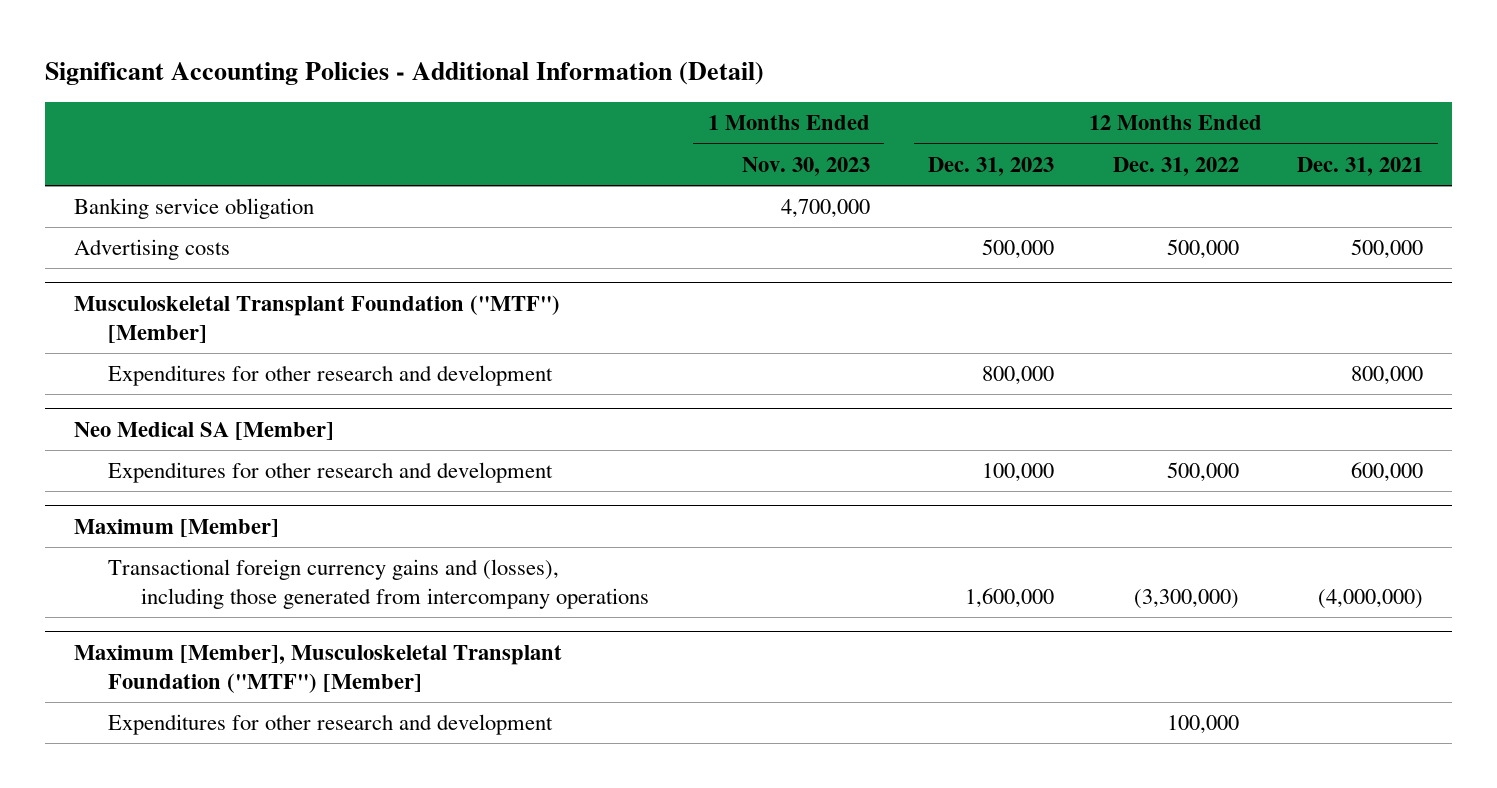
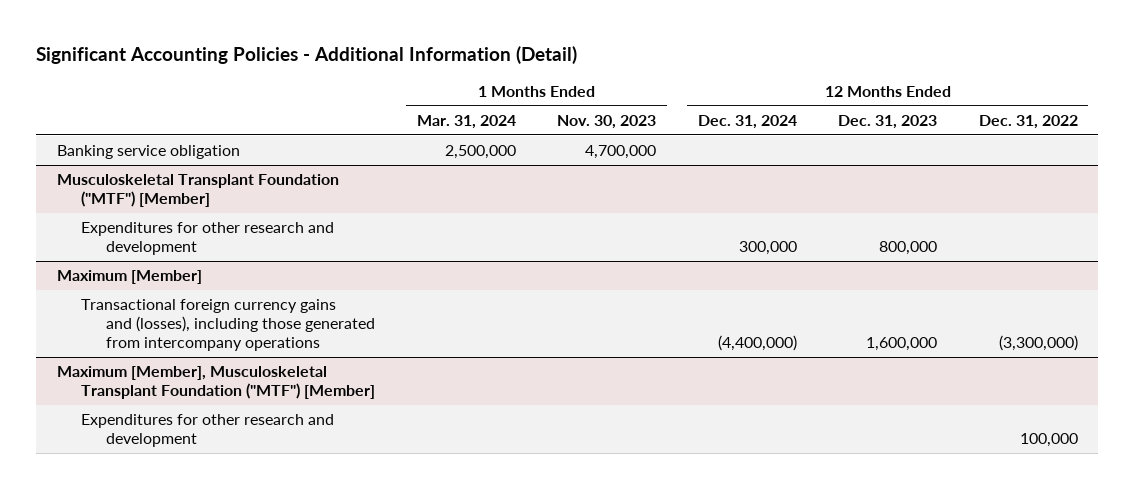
[1297,156,1424,176] Dec. 31, 2021 -> none
none -> [416,115,516,130] Mar. 31, 2024
none -> [697,115,797,130] Dec. 31, 2024
[73,239,230,261] Advertising costs -> none
[73,421,334,440] Neo Medical SA [Member] -> none
[107,462,553,484] Expenditures for other research and development -> none

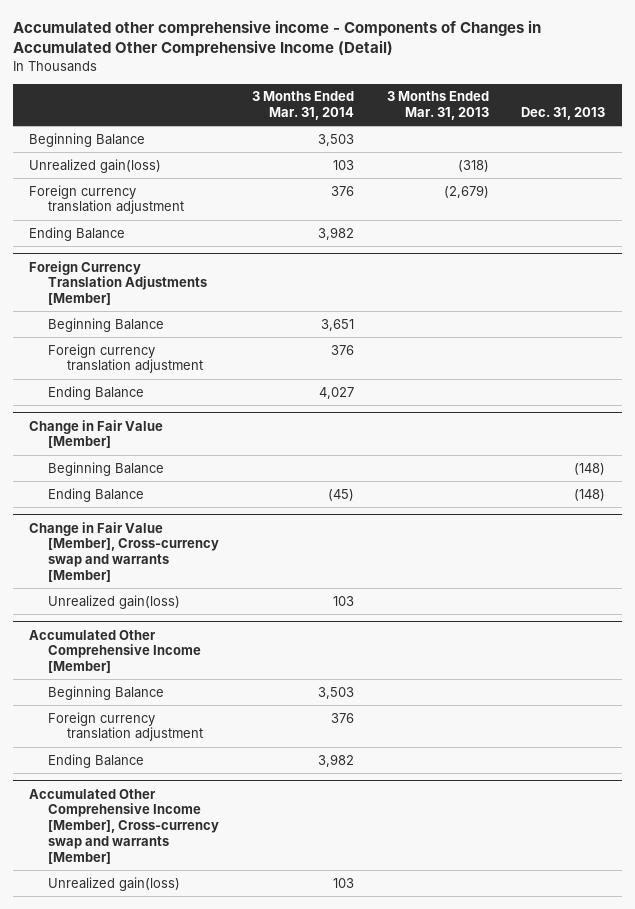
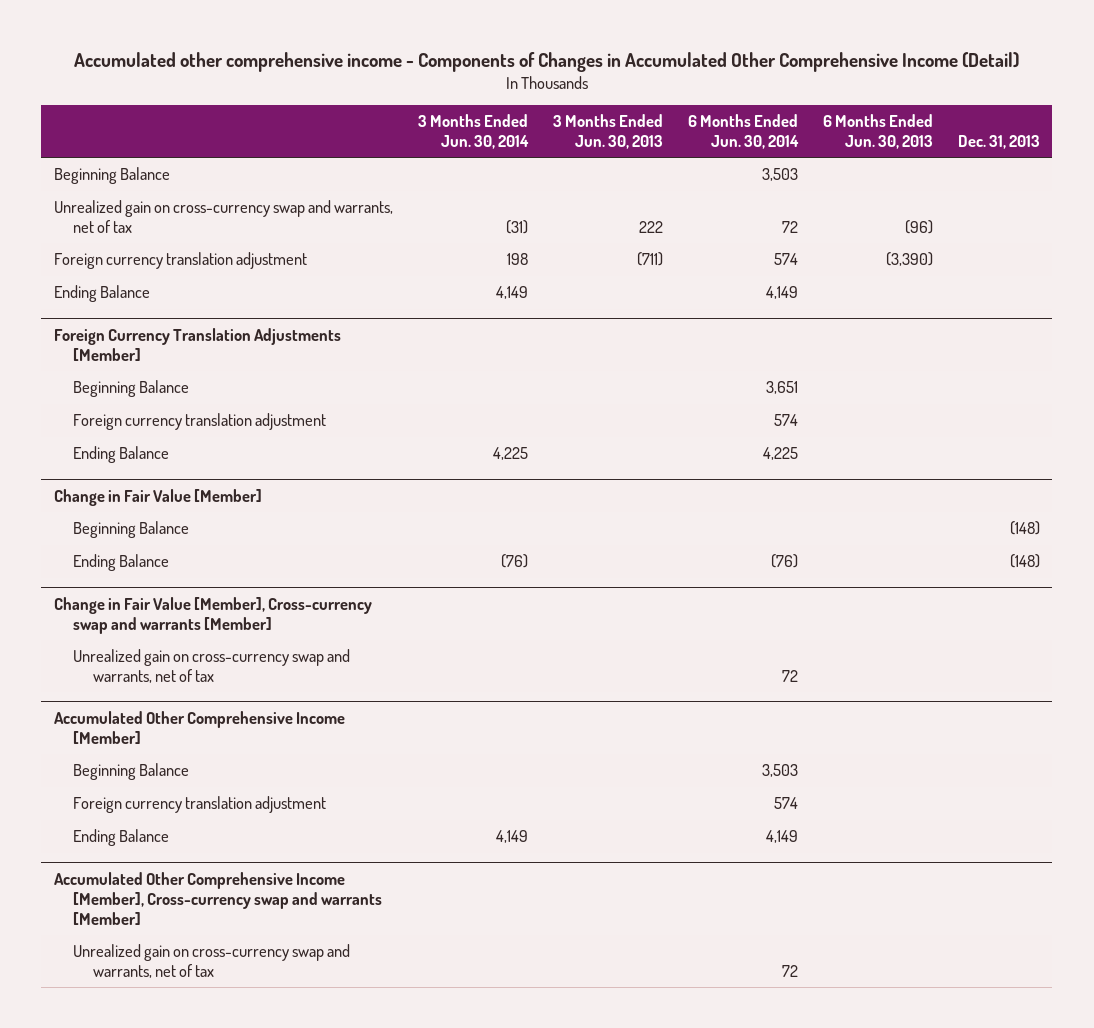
[251,91,354,121] 3 Months Ended Mar. 31, 2014 -> none
[386,91,489,121] 3 Months Ended Mar. 31, 2013 -> none
none -> [417,114,529,150] 3 Months Ended Jun. 30, 2014
none -> [552,114,663,150] 3 Months Ended Jun. 30, 2013
none -> [687,114,799,150] 6 Months Ended Jun. 30, 2014
none -> [822,114,933,150] 6 Months Ended Jun. 30, 2013
[29,158,162,173] Unrealized gain(loss) -> [53,200,393,234] Unrealized gain on cross-currency swap and warrants, net of tax
[48,594,181,609] Unrealized gain(loss) -> [73,649,351,684] Unrealized gain on cross-currency swap and warrants, net of tax
[48,876,181,891] Unrealized gain(loss) -> [73,944,351,979] Unrealized gain on cross-currency swap and warrants, net of tax

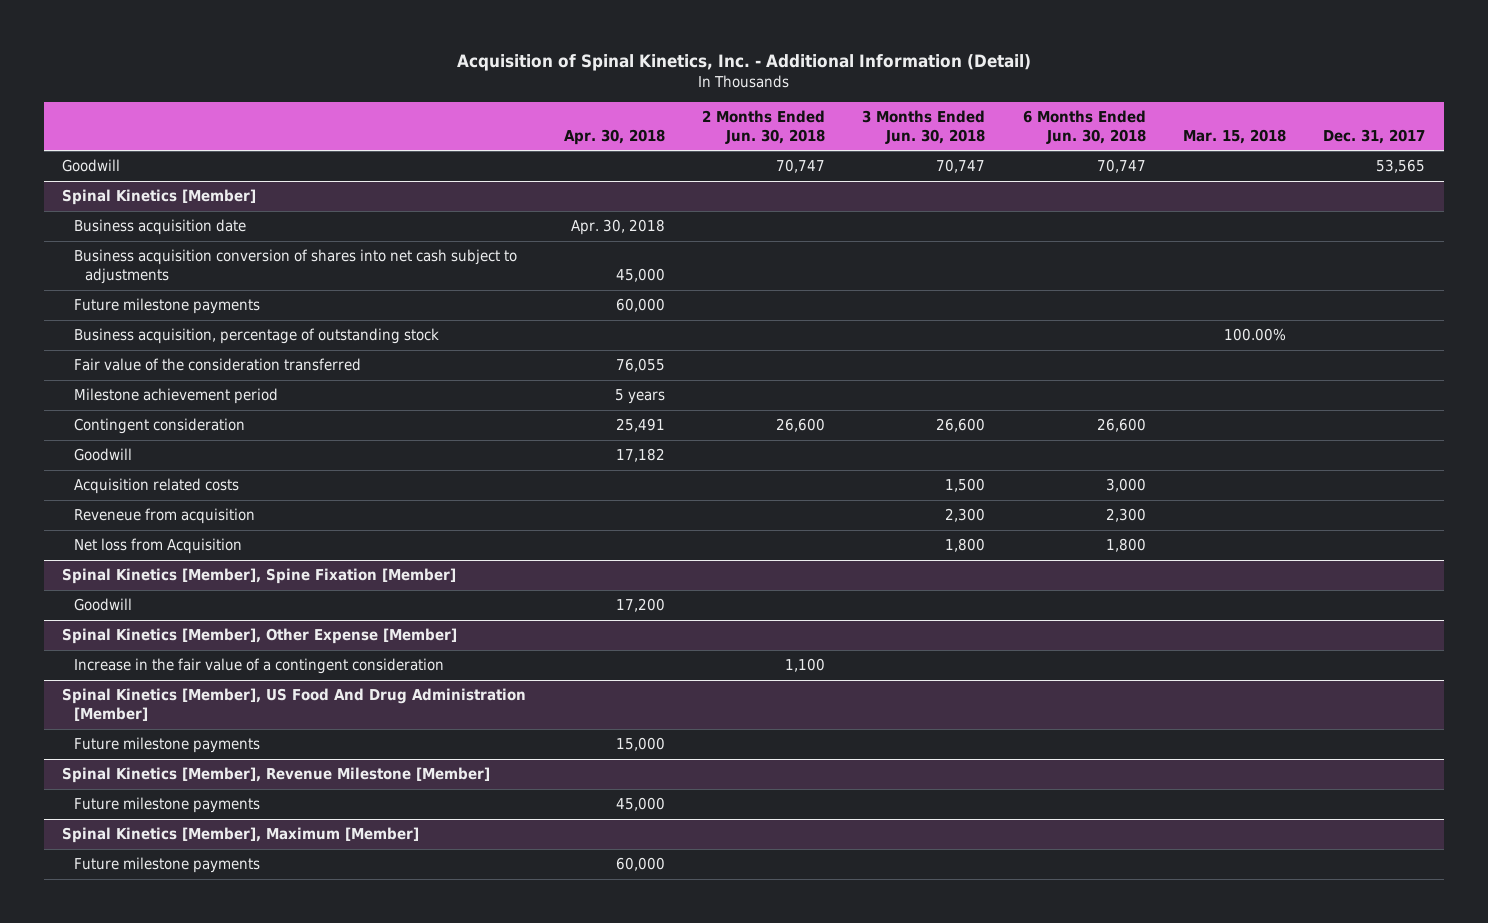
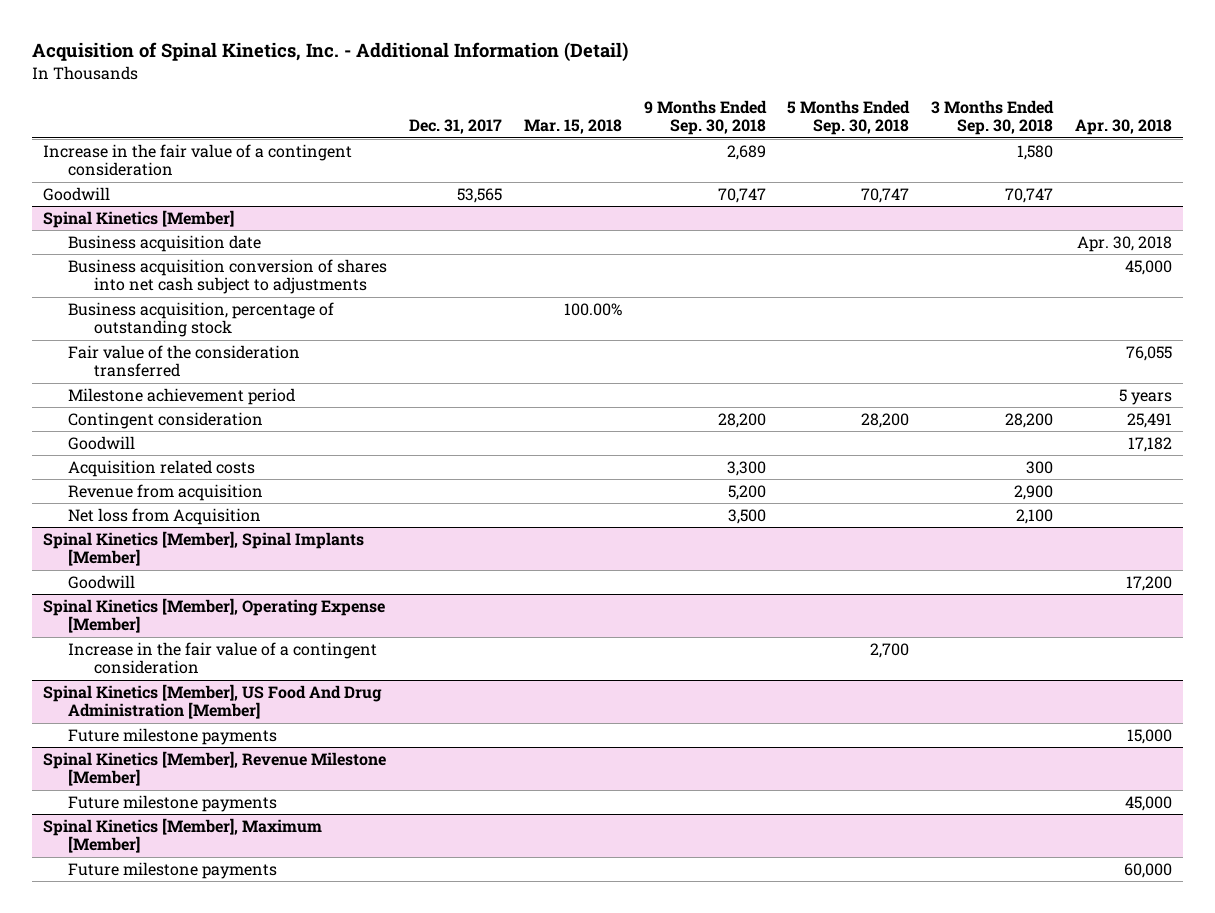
[701,109,825,144] 2 Months Ended Jun. 30, 2018 -> none
[862,109,986,144] 3 Months Ended Jun. 30, 2018 -> none
[1022,109,1146,144] 6 Months Ended Jun. 30, 2018 -> none
none -> [643,99,767,136] 9 Months Ended Sep. 30, 2018
none -> [787,99,911,136] 5 Months Ended Sep. 30, 2018
none -> [931,99,1055,136] 3 Months Ended Sep. 30, 2018
none -> [43,143,353,177] Increase in the fair value of a contingent consideration
[73,298,260,315] Future milestone payments -> none
[73,508,255,525] Reveneue from acquisition -> [68,483,264,501] Revenue from acquisition
[62,568,457,585] Spinal Kinetics [Member], Spine Fixation [Member] -> [43,530,365,567] Spinal Kinetics [Member], Spinal Implants [Member]
[62,628,458,645] Spinal Kinetics [Member], Other Expense [Member] -> [43,597,386,634] Spinal Kinetics [Member], Operating Expense [Member]

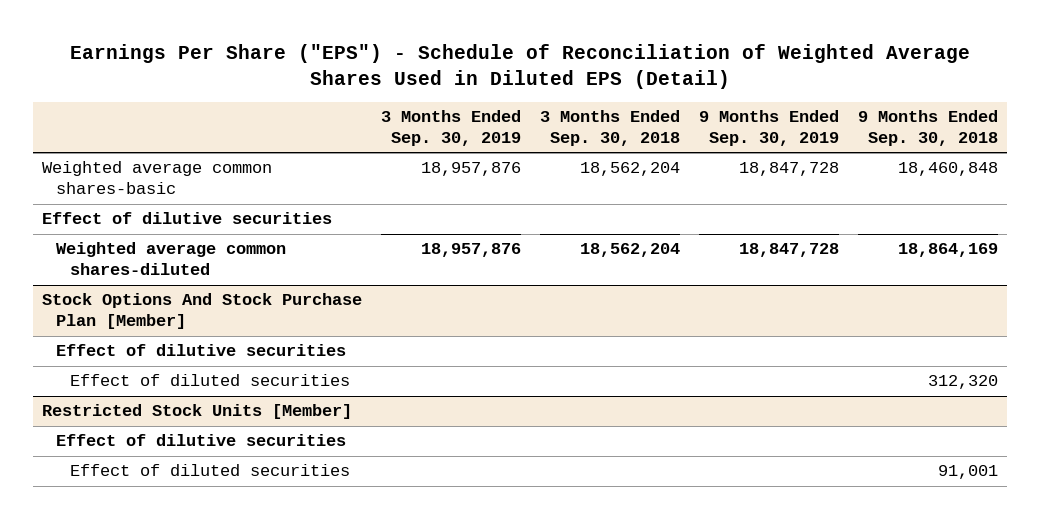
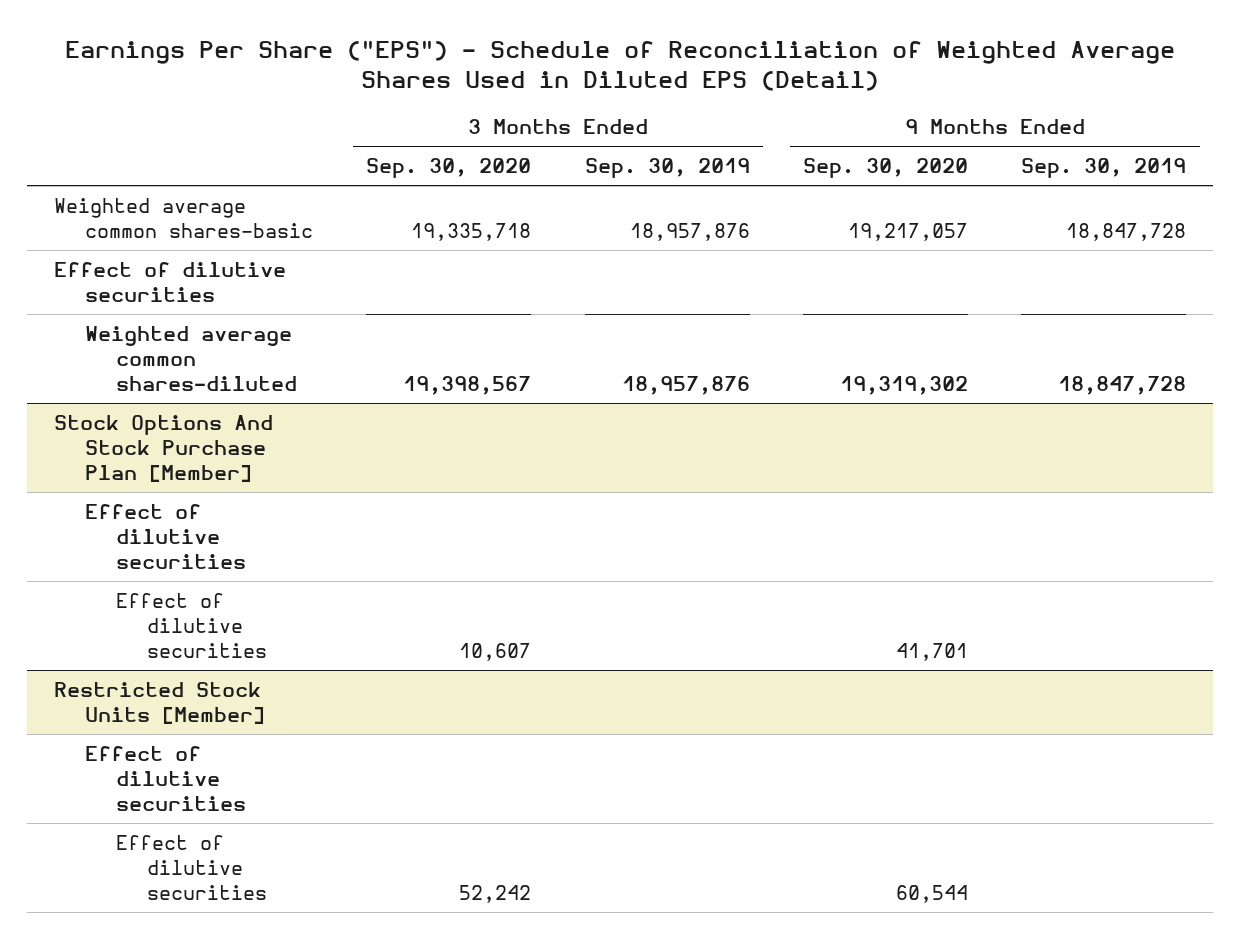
[540,109,681,146] 3 Months Ended Sep. 30, 2018 -> none
[857,109,998,146] 9 Months Ended Sep. 30, 2018 -> none
none -> [366,158,532,179] Sep. 30, 2020
none -> [802,158,968,179] Sep. 30, 2020
[70,374,351,387] Effect of diluted securities -> [115,592,267,659] Effect of dilutive securities
[70,464,351,477] Effect of diluted securities -> [115,834,267,901] Effect of dilutive securities

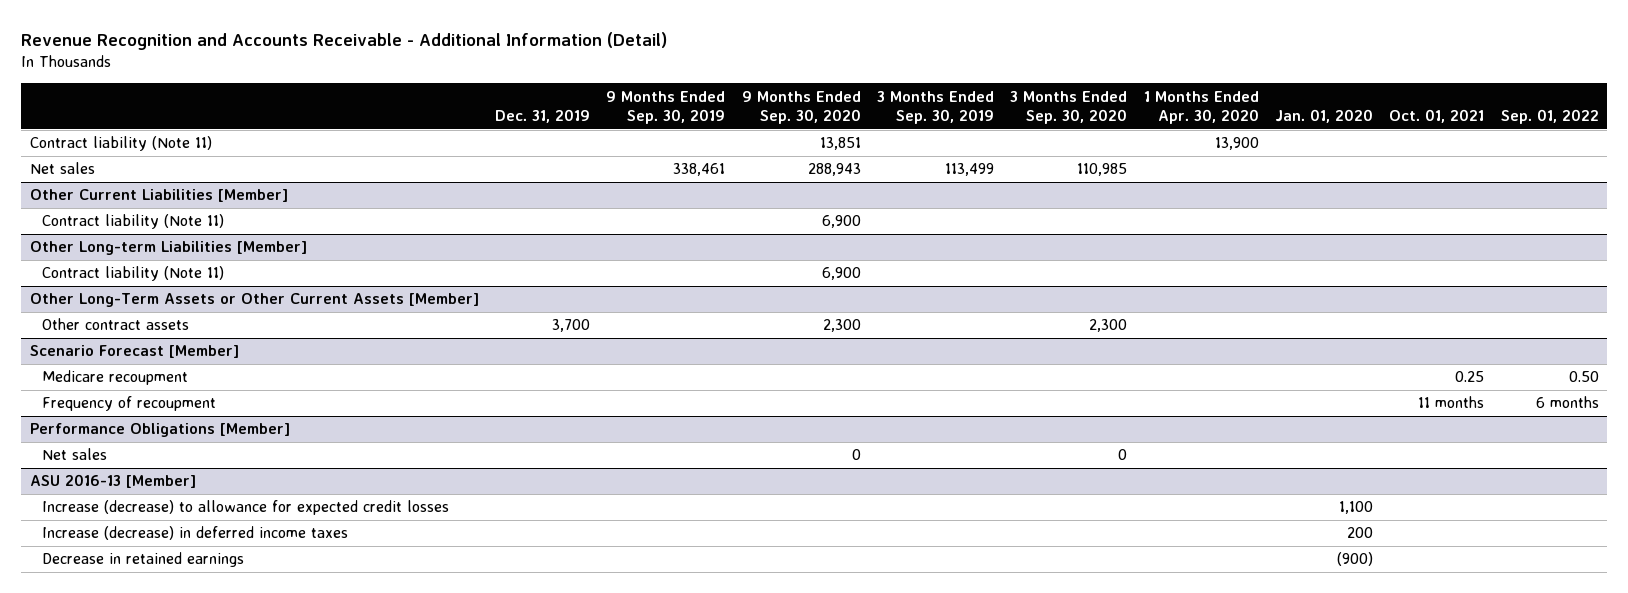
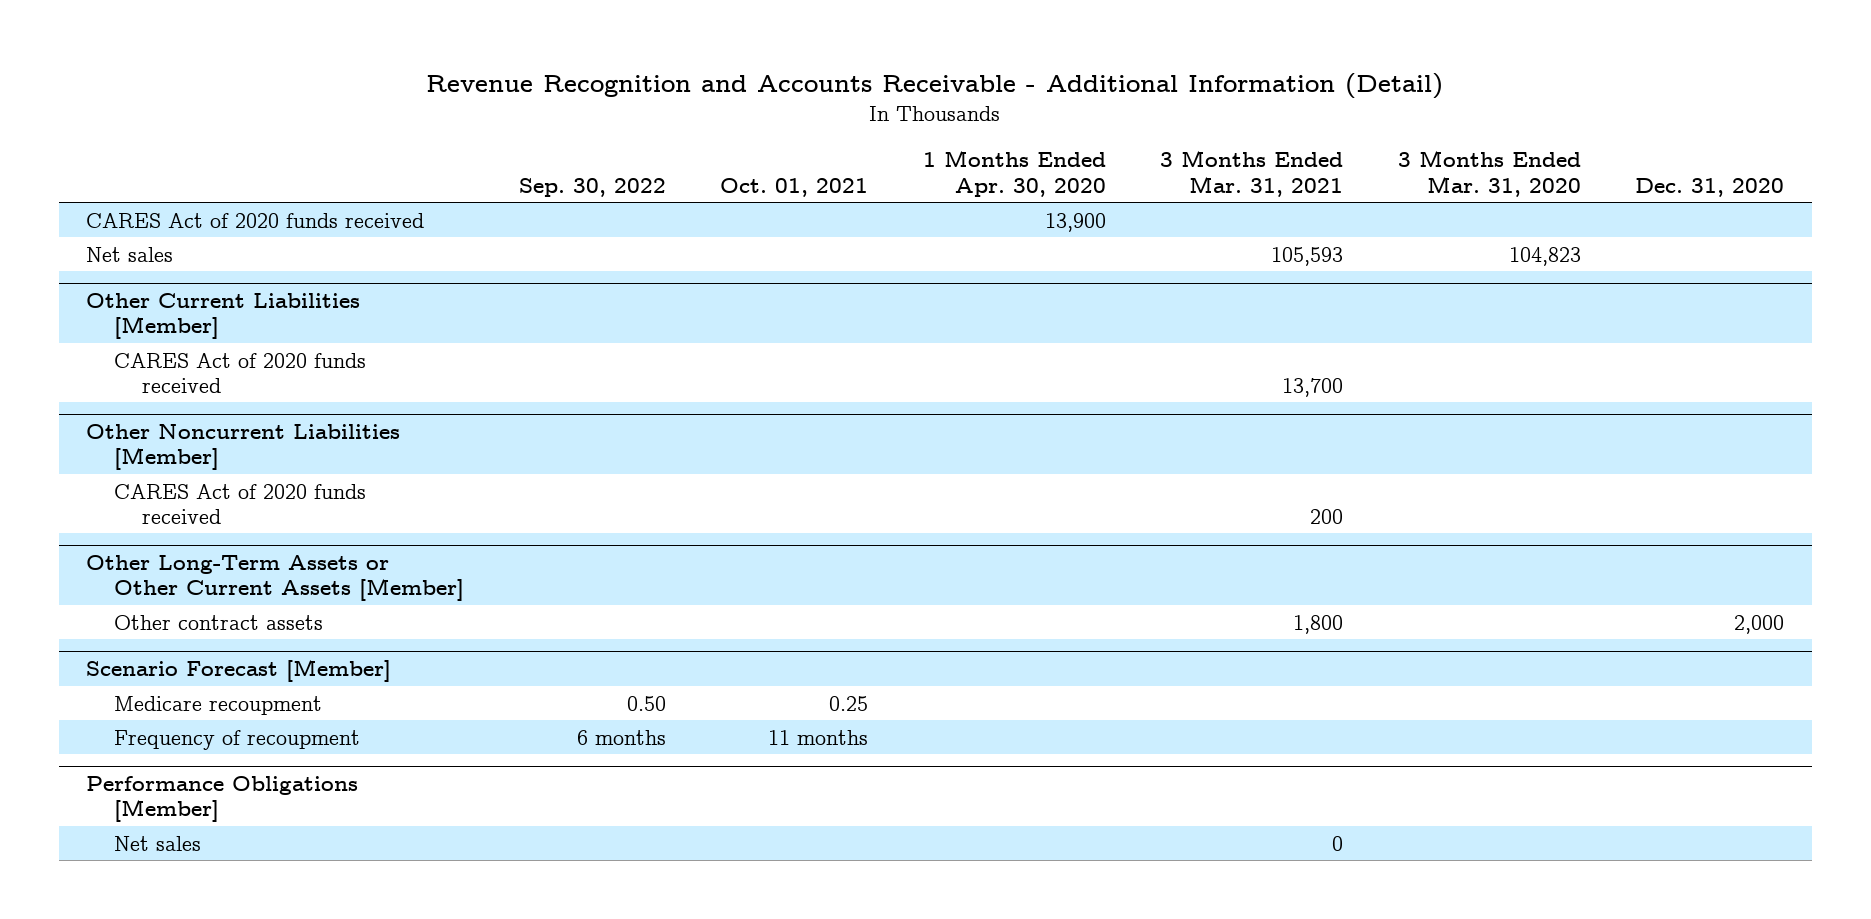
[494,109,590,124] Dec. 31, 2019 -> none
[606,90,726,125] 9 Months Ended Sep. 30, 2019 -> none
[741,90,861,125] 9 Months Ended Sep. 30, 2020 -> none
[877,90,995,125] 3 Months Ended Sep. 30, 2019 -> none
[1010,90,1128,125] 3 Months Ended Sep. 30, 2020 -> none
[1275,109,1374,124] Jan. 01, 2020 -> none
[1500,109,1599,125] Sep. 01, 2022 -> none
none -> [518,177,666,197] Sep. 30, 2022
none -> [1160,150,1344,197] 3 Months Ended Mar. 31, 2021
none -> [1397,150,1581,197] 3 Months Ended Mar. 31, 2020
none -> [1635,177,1785,197] Dec. 31, 2020
[29,136,212,152] Contract liability (Note 11) -> [86,212,425,228] CARES Act of 2020 funds received
[42,214,225,230] Contract liability (Note 11) -> [113,352,366,393] CARES Act of 2020 funds received
[29,241,307,256] Other Long-term Liabilities [Member] -> [86,424,401,471] Other Noncurrent Liabilities [Member]
[42,266,225,282] Contract liability (Note 11) -> [113,483,366,524] CARES Act of 2020 funds received
[29,474,196,489] ASU 2016-13 [Member] -> none
[42,500,450,516] Increase (decrease) to allowance for expected credit losses -> none
[42,526,349,541] Increase (decrease) in deferred income taxes -> none
[42,552,245,568] Decrease in retained earnings -> none

